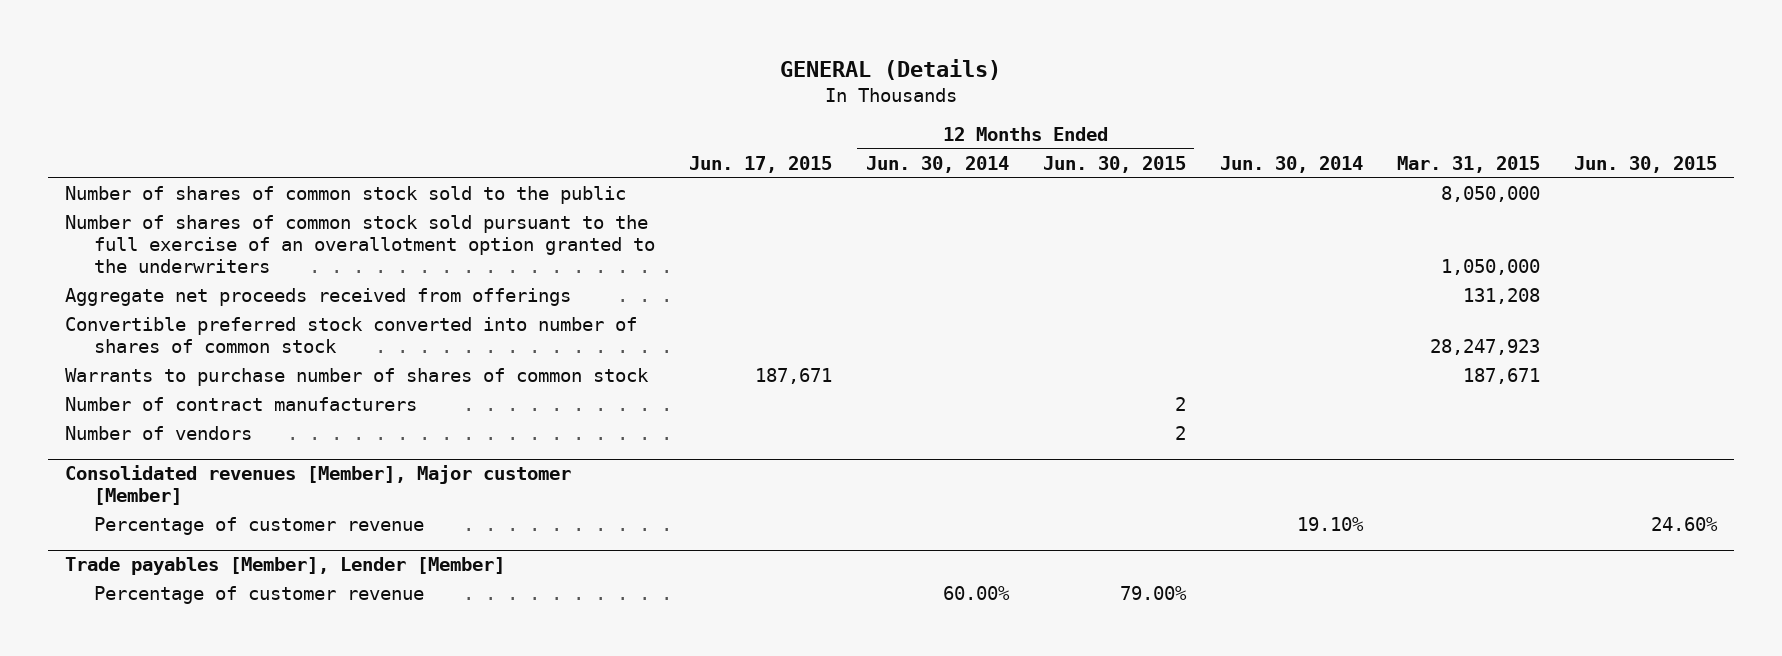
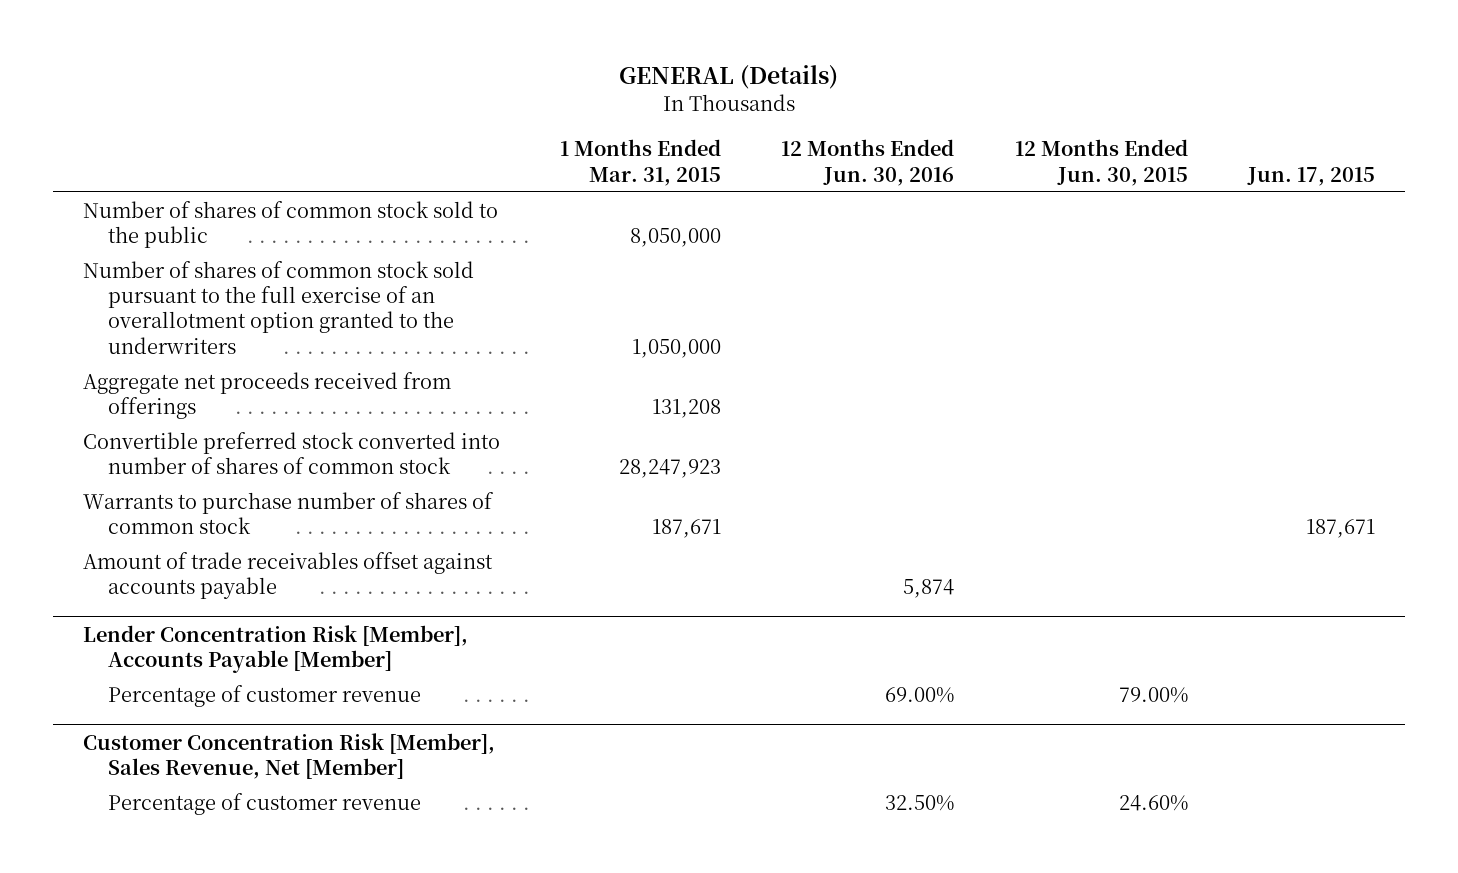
[865,156,1009,174] Jun. 30, 2014 -> none
[1219,156,1363,174] Jun. 30, 2014 -> none
[1396,156,1540,174] Mar. 31, 2015 -> none
[1573,156,1717,174] Jun. 30, 2015 -> none
none -> [560,139,722,186] 1 Months Ended Mar. 31, 2015
none -> [781,139,955,186] 12 Months Ended Jun. 30, 2016
[64,397,417,412] Number of contract manufacturers -> none
[64,426,252,441] Number of vendors -> none
[64,465,571,506] Consolidated revenues [Member], Major customer [Member] -> none
[93,517,424,536] Percentage of customer revenue -> none
none -> [82,551,493,600] Amount of trade receivables offset against accounts payable
[64,557,505,576] Trade payables [Member], Lender [Member] -> [82,624,468,673] Lender Concentration Risk [Member], Accounts Payable [Member]
none -> [82,732,495,779] Customer Concentration Risk [Member], Sales Revenue, Net [Member]
none -> [108,792,422,815] Percentage of customer revenue

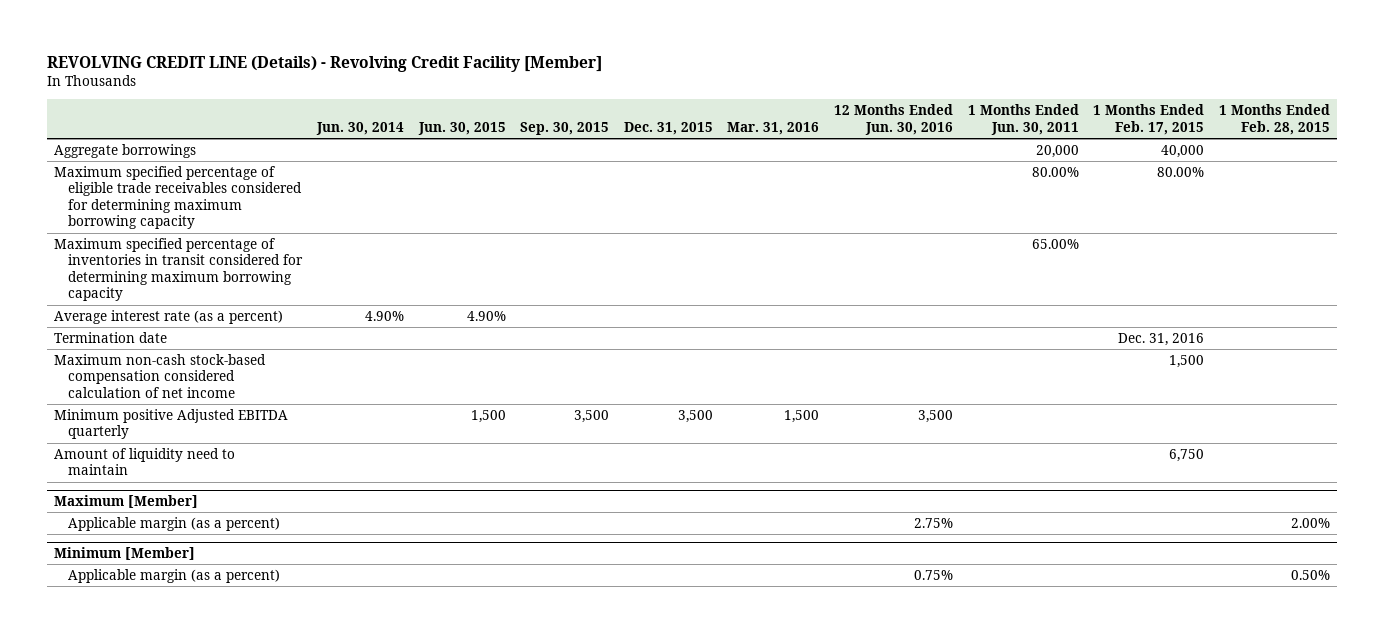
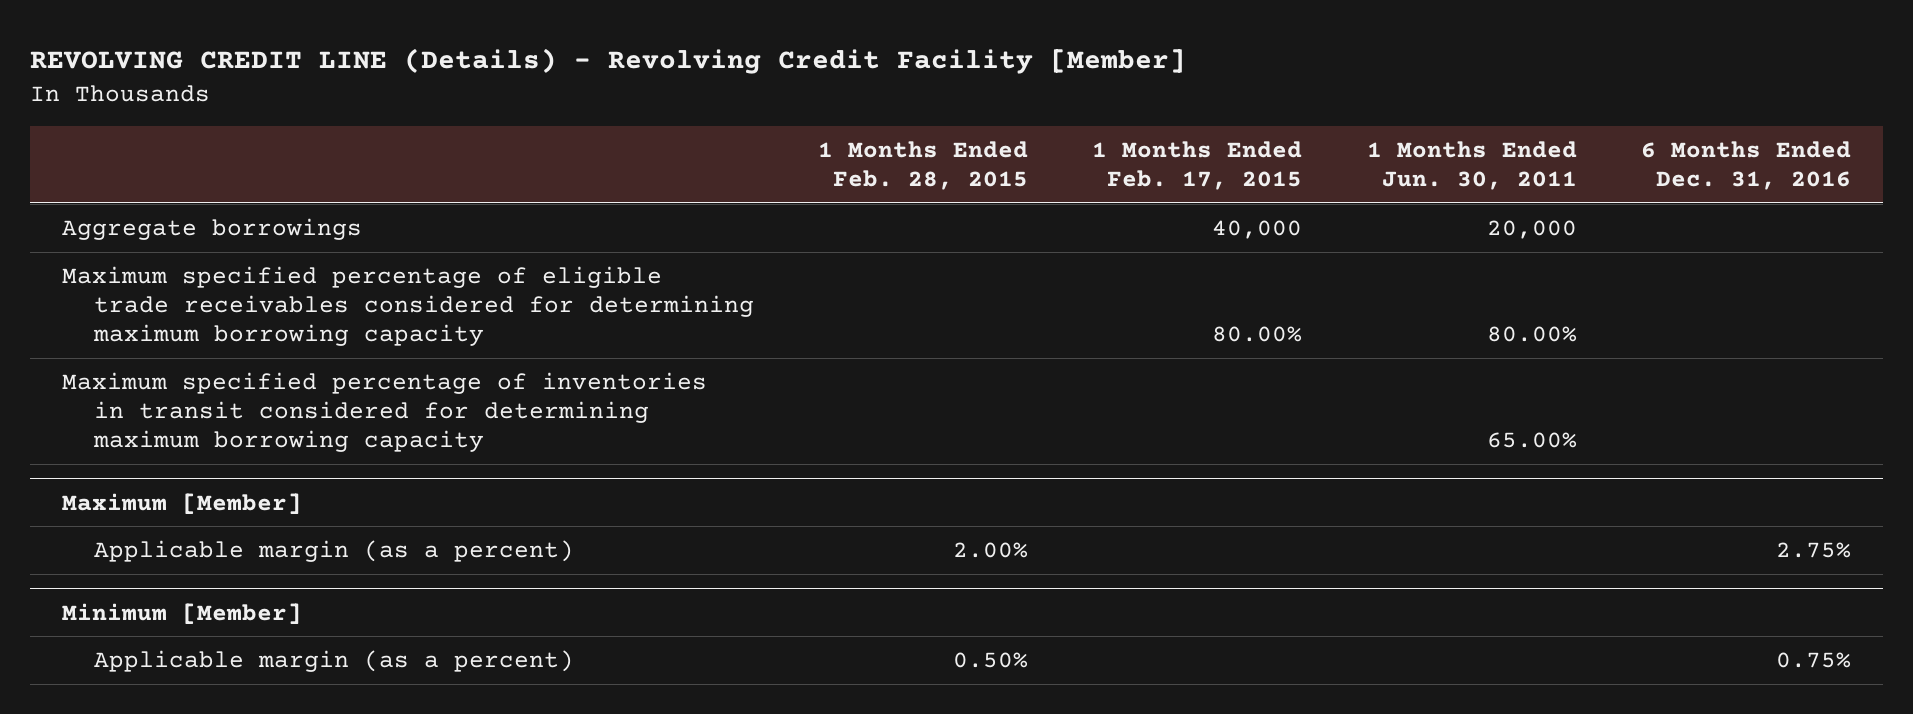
[315,121,404,135] Jun. 30, 2014 -> none
[417,121,506,135] Jun. 30, 2015 -> none
[520,121,610,135] Sep. 30, 2015 -> none
[623,121,713,135] Dec. 31, 2015 -> none
[727,121,820,135] Mar. 31, 2016 -> none
[834,104,954,135] 12 Months Ended Jun. 30, 2016 -> none
none -> [1640,140,1851,191] 6 Months Ended Dec. 31, 2016
[54,309,284,324] Average interest rate (as a percent) -> none
[54,331,168,343] Termination date -> none
[54,353,267,398] Maximum non-cash stock-based compensation considered calculation of net income -> none
[54,408,289,440] Minimum positive Adjusted EBITDA quarterly -> none
[54,447,236,476] Amount of liquidity need to maintain -> none

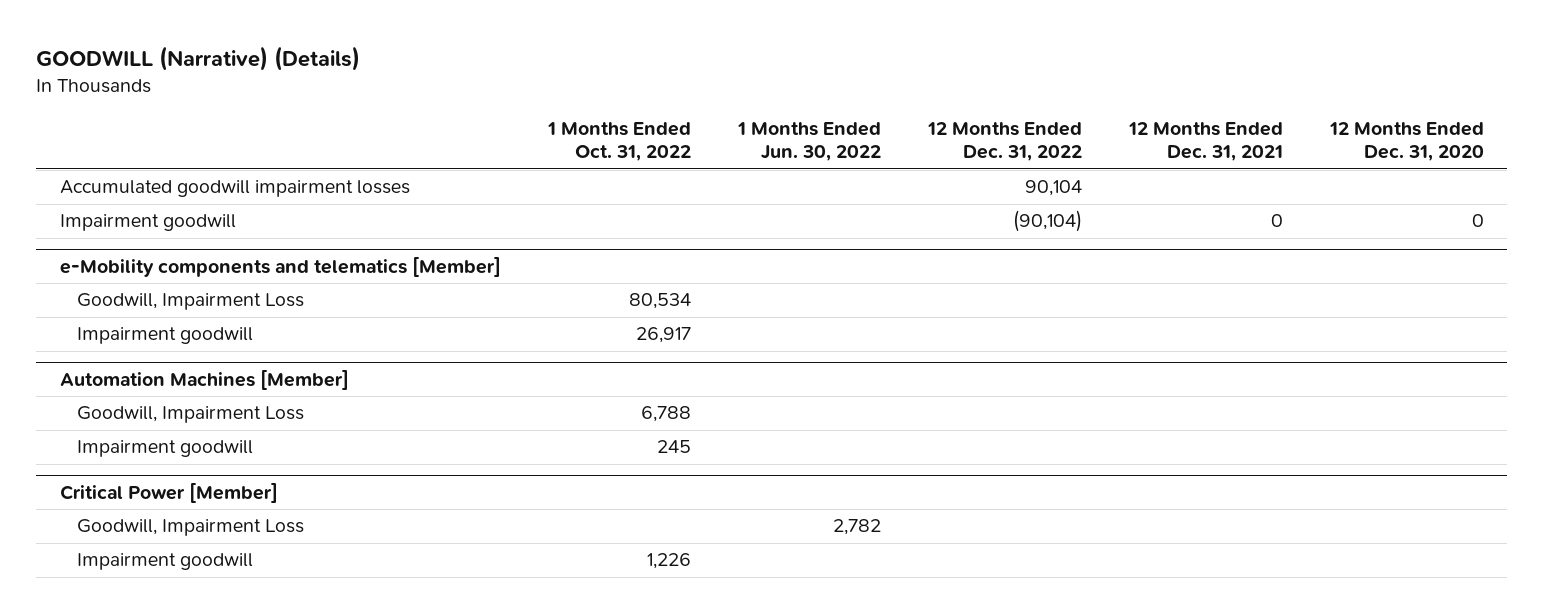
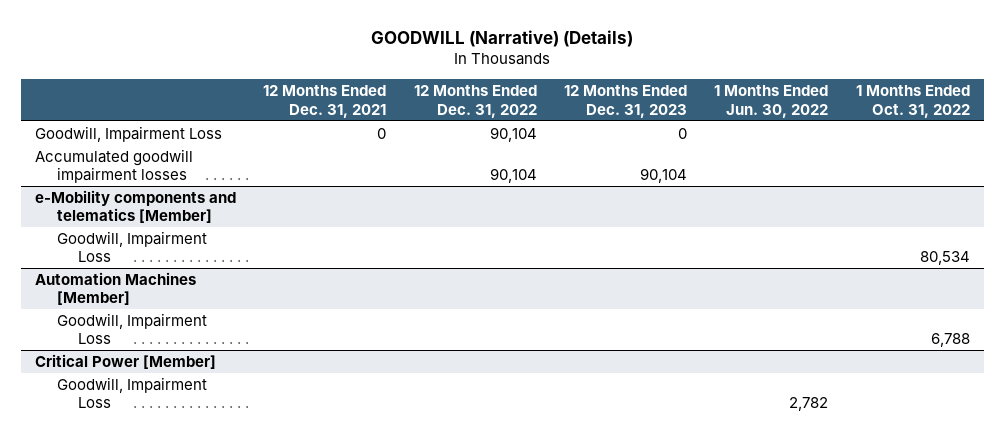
[1328,121,1484,162] 12 Months Ended Dec. 31, 2020 -> none
none -> [564,85,688,118] 12 Months Ended Dec. 31, 2023
none -> [34,125,222,142] Goodwill, Impairment Loss
[59,214,236,232] Impairment goodwill -> none
[77,327,254,345] Impairment goodwill -> none
[77,440,254,458] Impairment goodwill -> none
[77,553,254,571] Impairment goodwill -> none

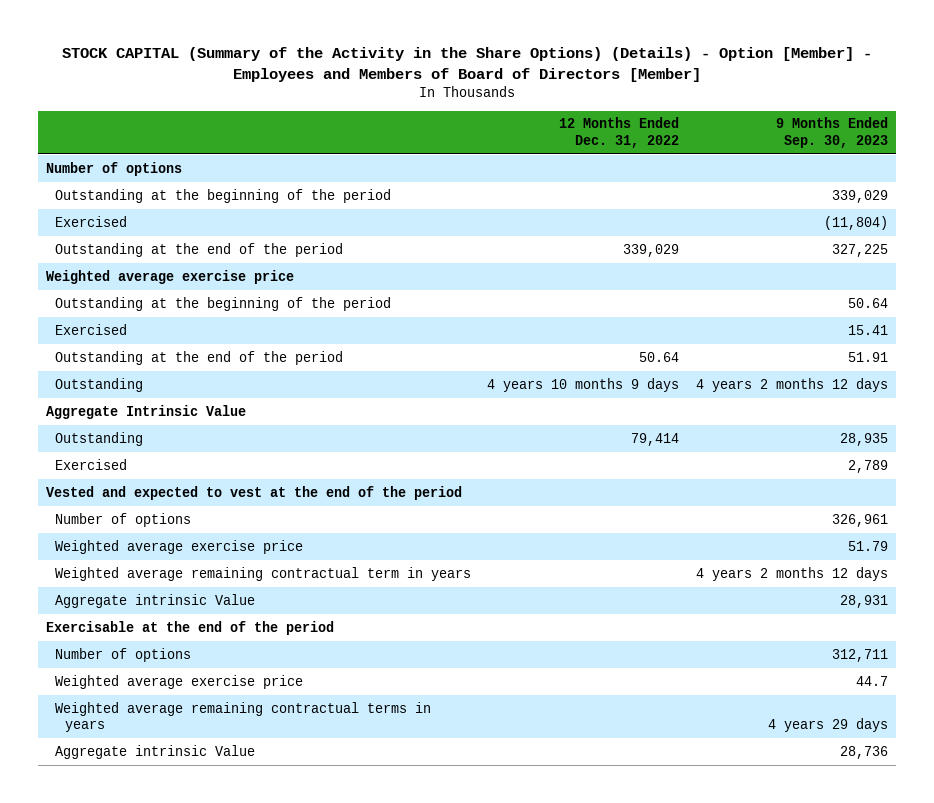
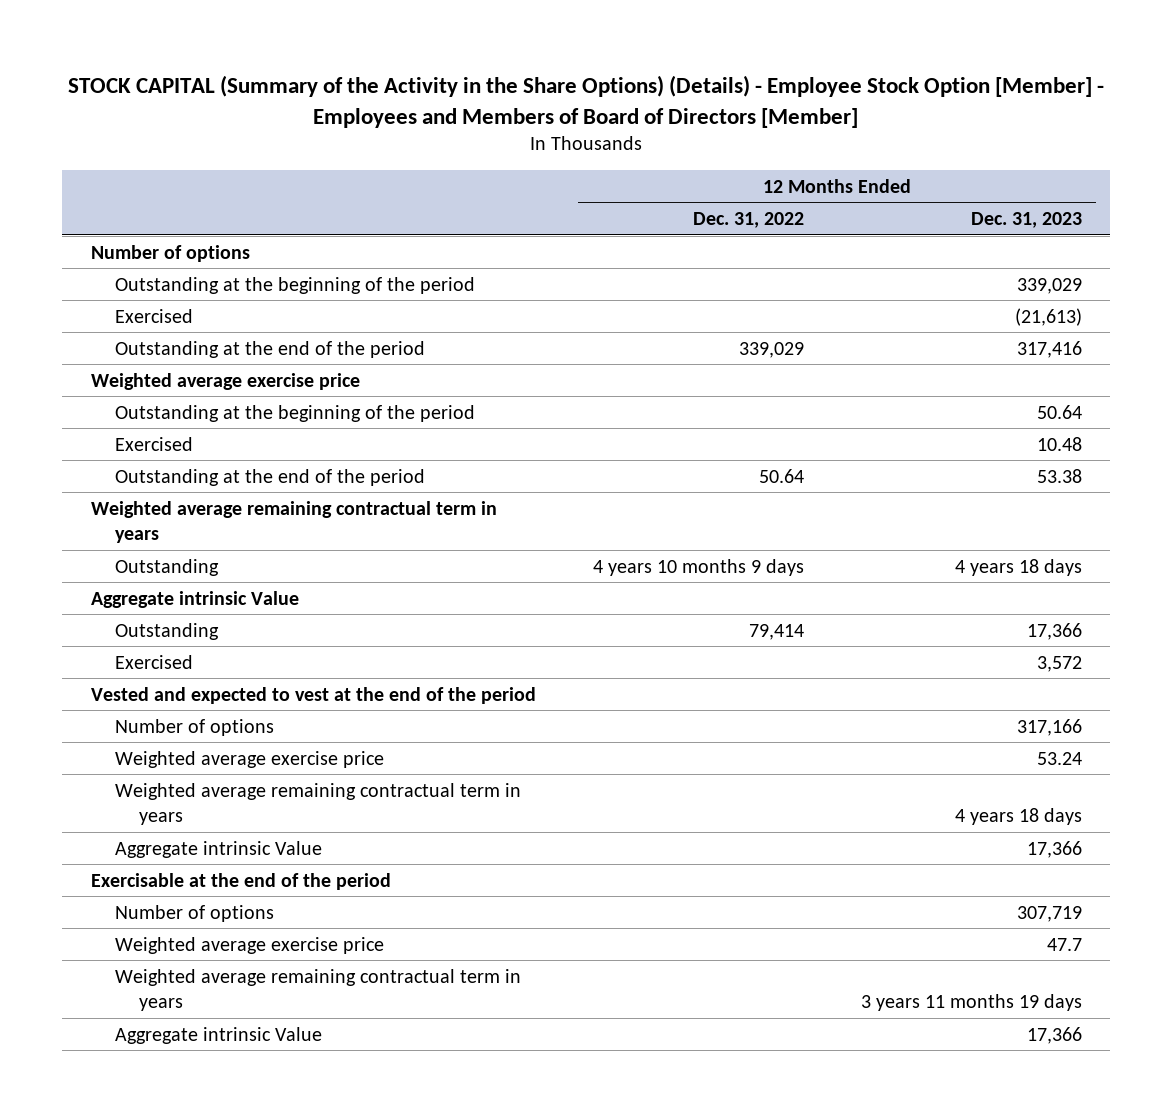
[61,47,872,83] STOCK CAPITAL (Summary of the Activity in the Share Options) (Details) - Option [Member] - Employees and Members of Board of Directors [Member] -> [68,74,1105,128] STOCK CAPITAL (Summary of the Activity in the Share Options) (Details) - Employee Stock Option [Member] - Employees and Members of Board of Directors [Member]
[775,117,888,148] 9 Months Ended Sep. 30, 2023 -> none
none -> [970,212,1082,229] Dec. 31, 2023
none -> [90,500,497,543] Weighted average remaining contractual term in years
[45,404,246,419] Aggregate Intrinsic Value -> [90,590,299,608] Aggregate intrinsic Value
[55,701,432,732] Weighted average remaining contractual terms in years -> [115,968,522,1011] Weighted average remaining contractual term in years

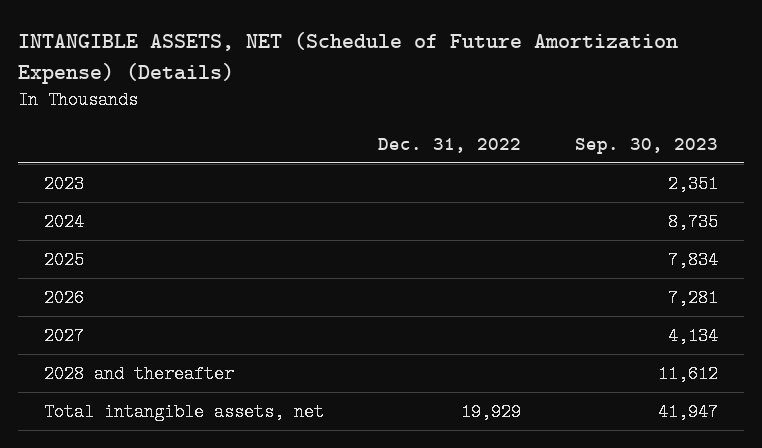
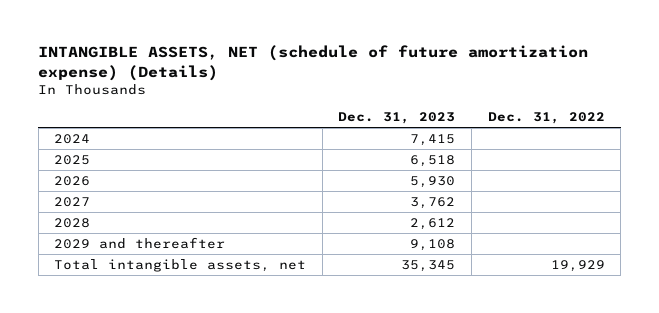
[17,32,678,84] INTANGIBLE ASSETS, NET (Schedule of Future Amortization Expense) (Details) -> [38,45,589,81] INTANGIBLE ASSETS, NET (schedule of future amortization expense) (Details)
[574,137,718,154] Sep. 30, 2023 -> none
none -> [338,112,456,125] Dec. 31, 2023
[44,175,85,194] 2023 -> none
none -> [54,218,91,229] 2028
[44,365,235,384] 2028 and thereafter -> [54,237,226,250] 2029 and thereafter

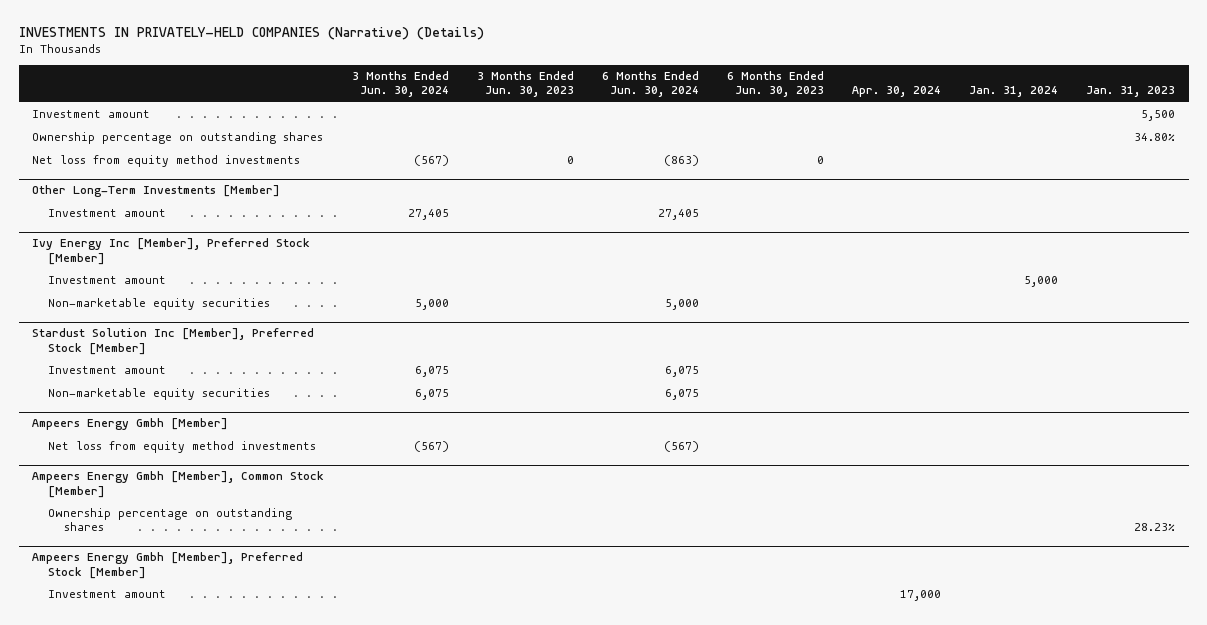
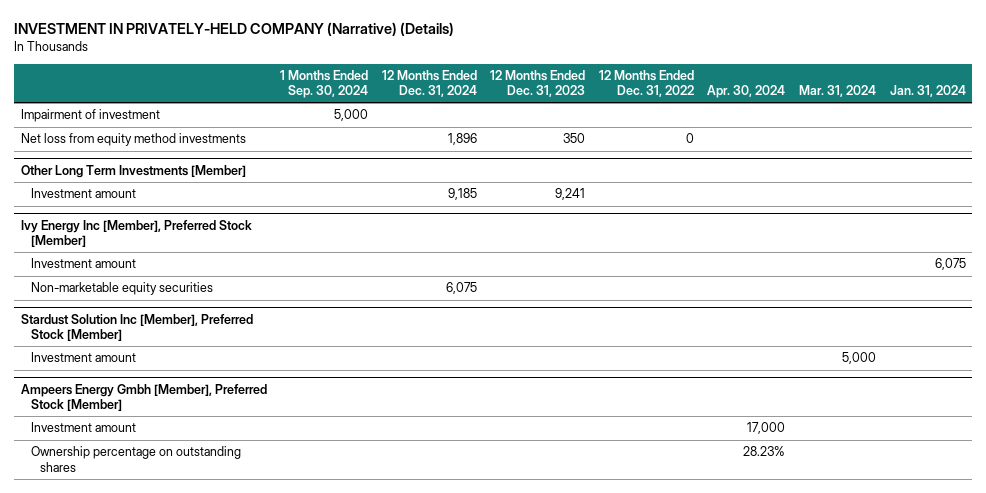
[18,26,484,40] INVESTMENTS IN PRIVATELY-HELD COMPANIES (Narrative) (Details) -> [13,21,454,36] INVESTMENT IN PRIVATELY-HELD COMPANY (Narrative) (Details)
[352,71,450,98] 3 Months Ended Jun. 30, 2024 -> none
[477,71,575,98] 3 Months Ended Jun. 30, 2023 -> none
[602,71,700,98] 6 Months Ended Jun. 30, 2024 -> none
[727,71,825,98] 6 Months Ended Jun. 30, 2023 -> none
[1085,86,1175,98] Jan. 31, 2023 -> none
none -> [280,69,369,99] 1 Months Ended Sep. 30, 2024
none -> [381,69,477,98] 12 Months Ended Dec. 31, 2024
none -> [490,69,586,98] 12 Months Ended Dec. 31, 2023
none -> [598,69,694,98] 12 Months Ended Dec. 31, 2022
none -> [798,85,876,98] Mar. 31, 2024
[32,110,151,119] Investment amount -> none
[32,132,324,145] Ownership percentage on outstanding shares -> none
none -> [20,109,160,123] Impairment of investment
[32,185,281,198] Other Long-Term Investments [Member] -> [20,165,246,179] Other Long Term Investments [Member]
[1023,276,1058,288] 5,000 -> [934,258,966,271] 6,075
[48,388,271,401] Non-marketable equity securities -> none
[32,418,229,431] Ampeers Energy Gmbh [Member] -> none
[48,441,317,454] Net loss from equity method investments -> none
[32,471,325,498] Ampeers Energy Gmbh [Member], Common Stock [Member] -> none
[48,508,293,532] Ownership percentage on outstanding shares -> none
none -> [30,446,241,472] Ownership percentage on outstanding shares

